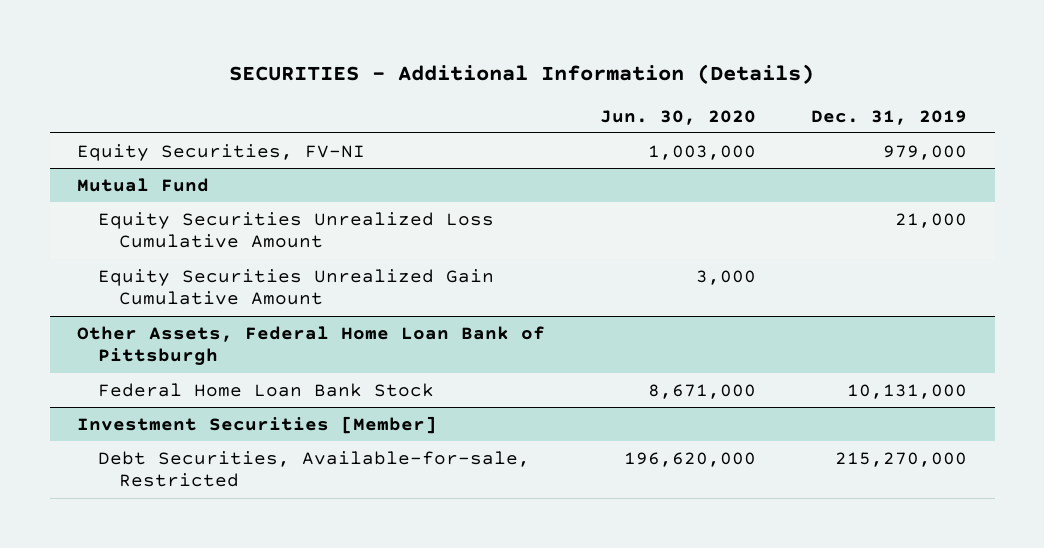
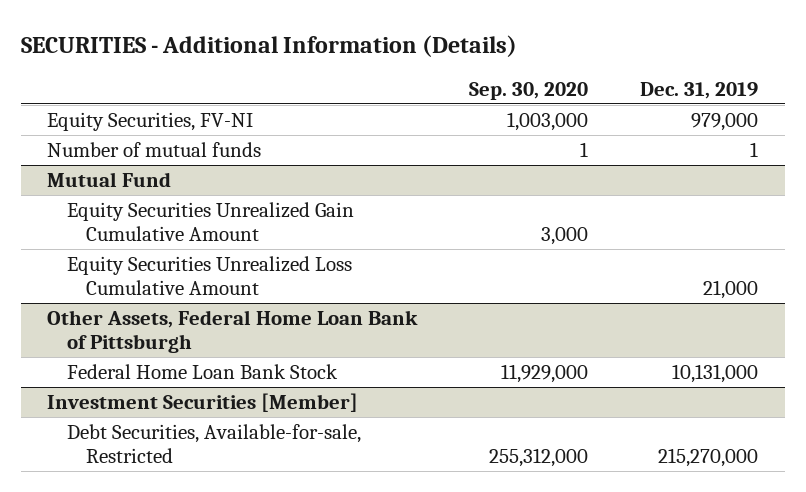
[600,109,757,125] Jun. 30, 2020 -> none
none -> [469,81,589,100] Sep. 30, 2020
none -> [47,142,262,158] Number of mutual funds
[98,211,495,249] Equity Securities Unrealized Loss Cumulative Amount -> [66,256,352,296] Equity Securities Unrealized Loss Cumulative Amount

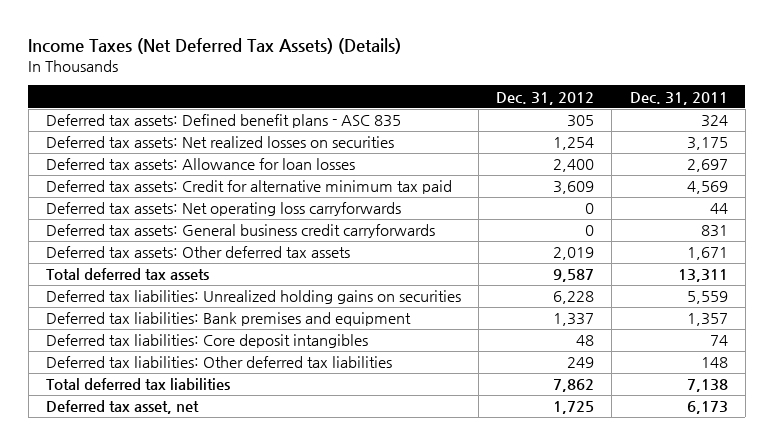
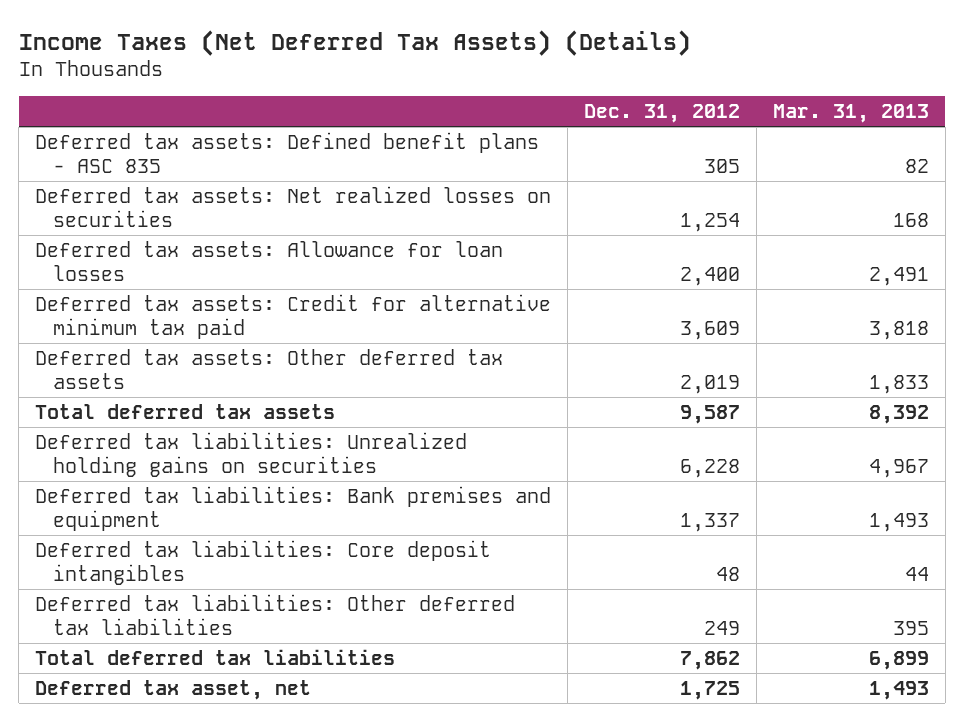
[629,91,728,105] Dec. 31, 2011 -> none
none -> [772,104,929,124] Mar. 31, 2013
[45,202,401,217] Deferred tax assets: Net operating loss carryforwards -> none
[45,224,435,239] Deferred tax assets: General business credit carryforwards -> none

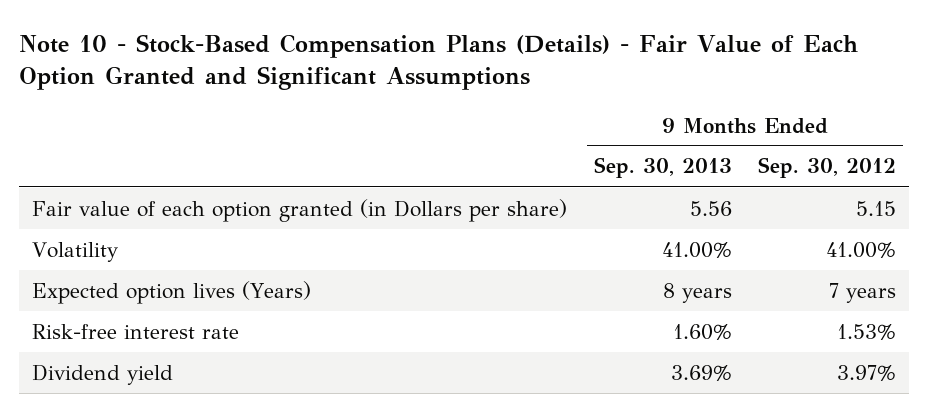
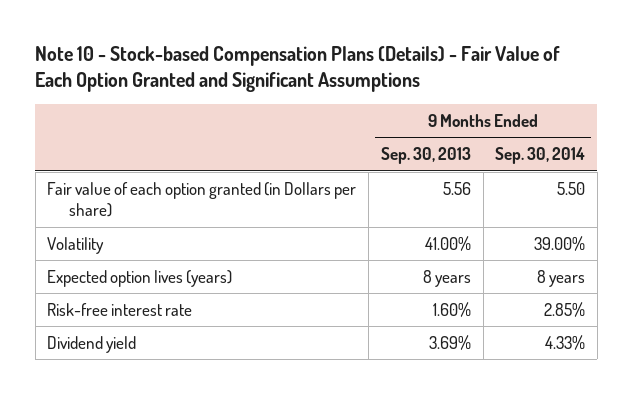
[18,33,858,91] Note 10 - Stock-Based Compensation Plans (Details) - Fair Value of Each Option Granted and Significant Assumptions -> [35,46,561,93] Note 10 - Stock-based Compensation Plans (Details) - Fair Value of Each Option Granted and Significant Assumptions
[758,157,897,179] Sep. 30, 2012 -> none
none -> [495,147,586,165] Sep. 30, 2014
[32,280,312,304] Expected option lives (Years) -> [47,269,233,287] Expected option lives (years)

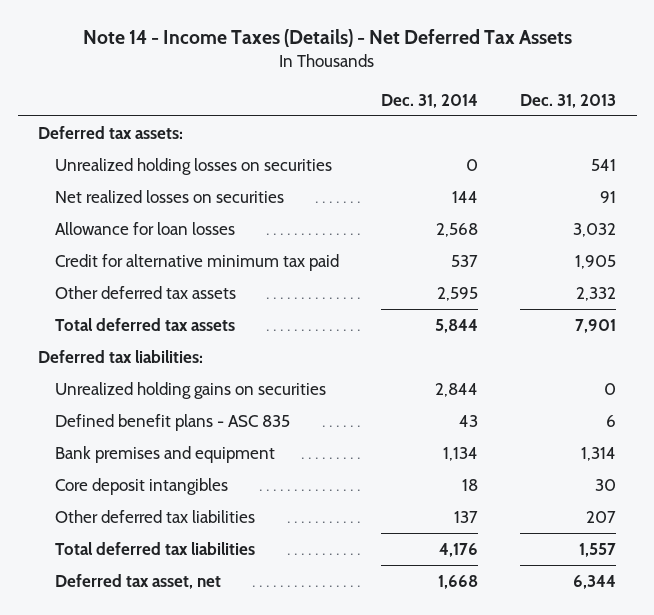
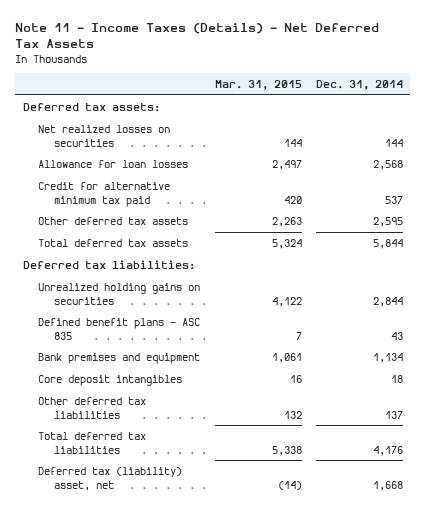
[83,29,573,48] Note 14 - Income Taxes (Details) - Net Deferred Tax Assets -> [15,22,380,49] Note 11 - Income Taxes (Details) - Net Deferred Tax Assets
[519,93,616,108] Dec. 31, 2013 -> none
none -> [214,80,302,91] Mar. 31, 2015
[55,157,333,175] Unrealized holding losses on securities -> none
[55,573,222,589] Deferred tax asset, net -> [38,466,183,491] Deferred tax (liability) asset, net

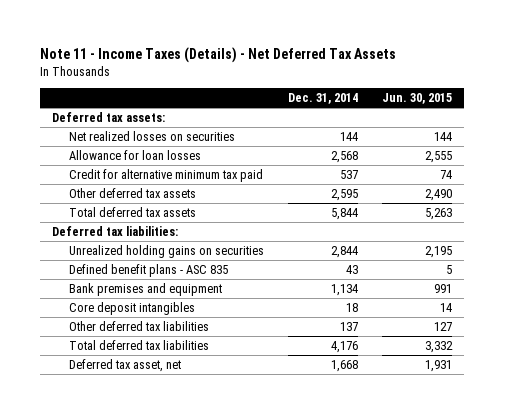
[214,80,302,91] Mar. 31, 2015 -> none
none -> [382,93,453,105] Jun. 30, 2015
[38,466,183,491] Deferred tax (liability) asset, net -> [69,358,182,372] Deferred tax asset, net

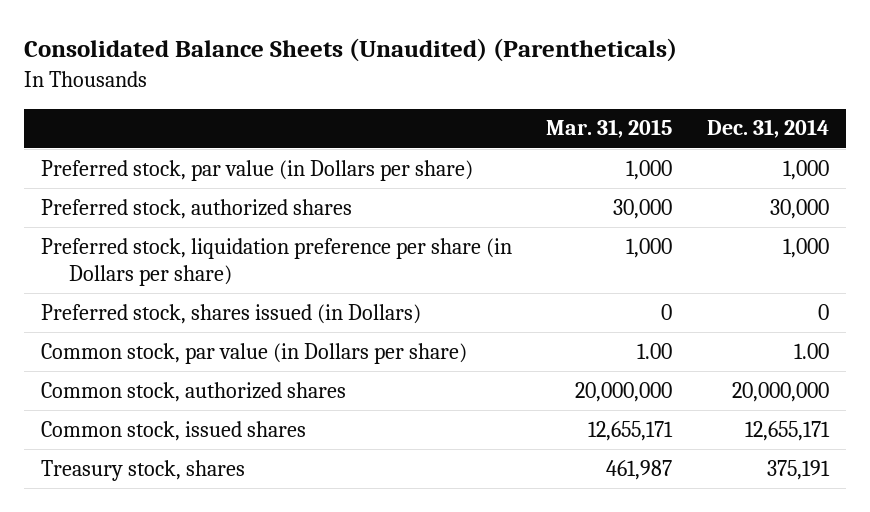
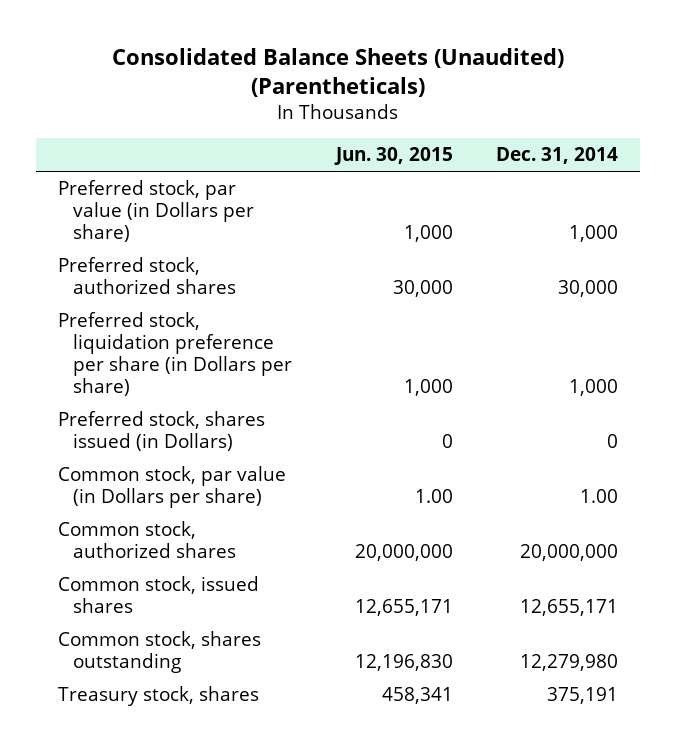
[546,119,673,139] Mar. 31, 2015 -> none
none -> [333,147,453,166] Jun. 30, 2015
none -> [57,631,261,674] Common stock, shares outstanding

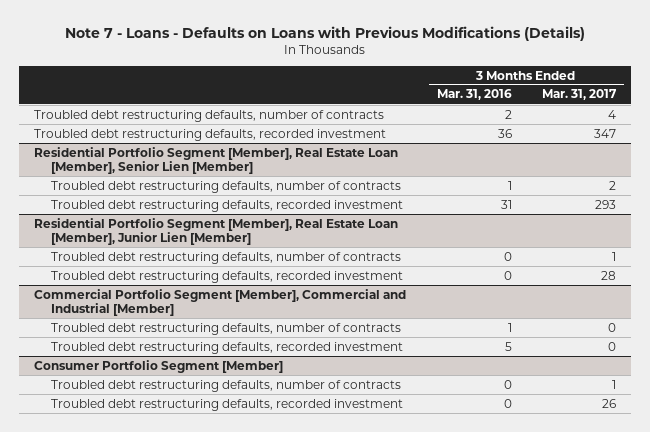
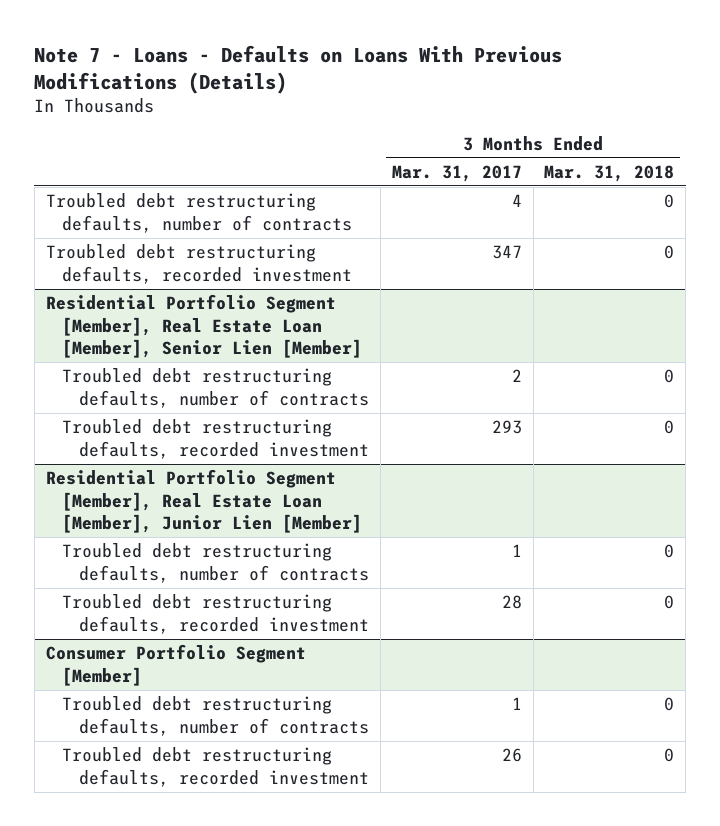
[65,25,586,41] Note 7 - Loans - Defaults on Loans with Previous Modifications (Details) -> [34,44,563,94] Note 7 - Loans - Defaults on Loans With Previous Modifications (Details)
[436,89,512,101] Mar. 31, 2016 -> none
none -> [544,164,675,182] Mar. 31, 2018
[34,288,407,316] Commercial Portfolio Segment [Member], Commercial and Industrial [Member] -> none
[50,322,401,335] Troubled debt restructuring defaults, number of contracts -> none
[50,341,403,354] Troubled debt restructuring defaults, recorded investment -> none

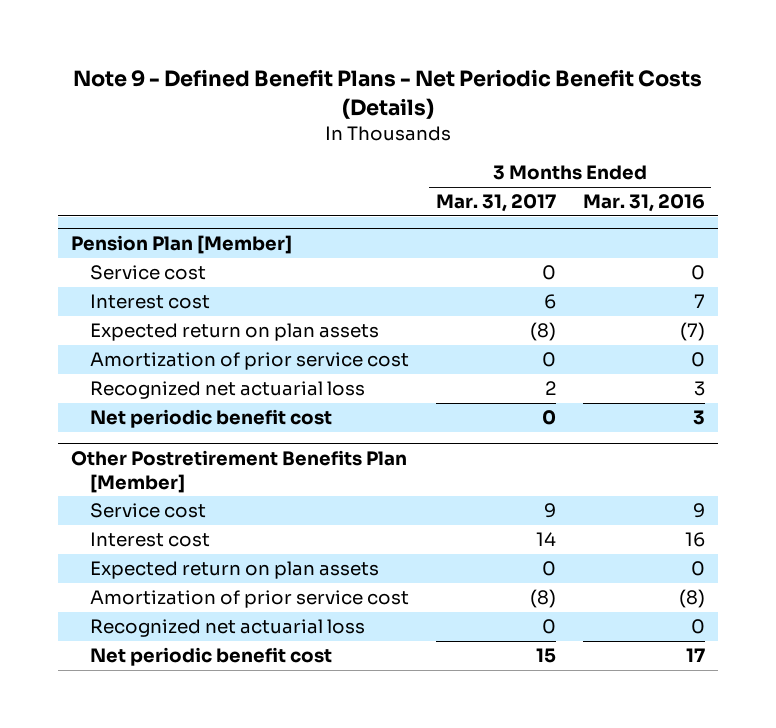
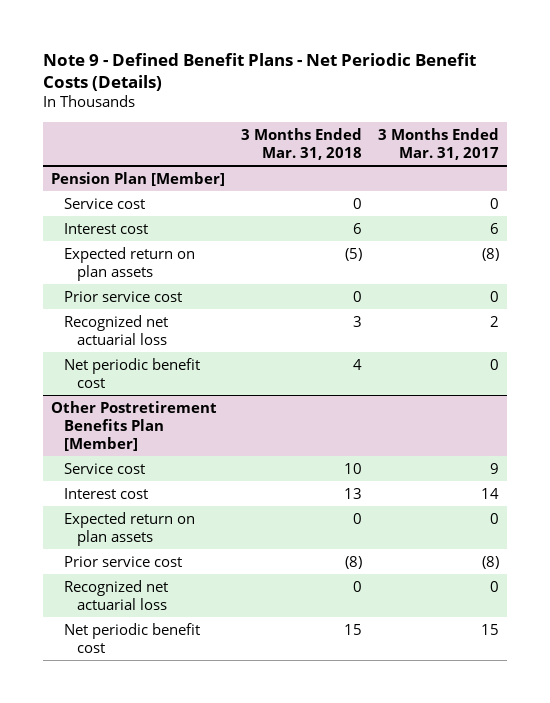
[582,194,705,213] Mar. 31, 2016 -> none
none -> [240,127,362,160] 3 Months Ended Mar. 31, 2018
[90,352,410,371] Amortization of prior service cost -> [63,290,182,302] Prior service cost
[90,590,410,609] Amortization of prior service cost -> [63,555,182,567] Prior service cost

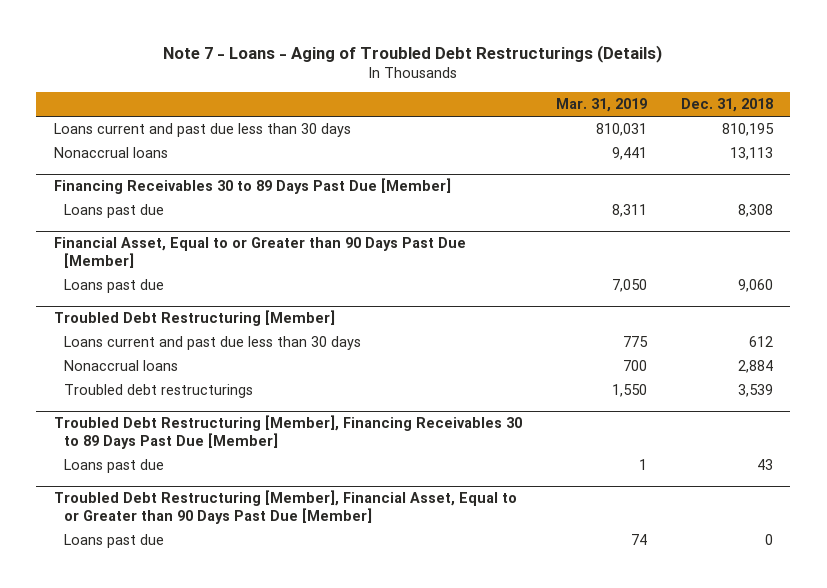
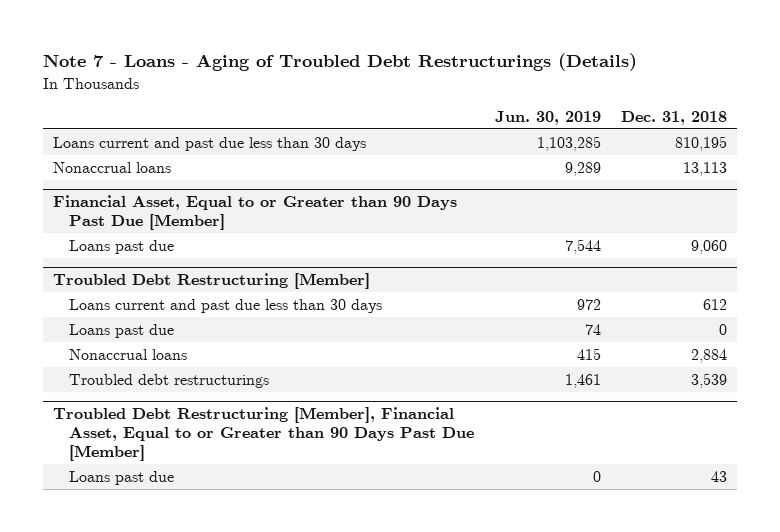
[555,98,647,113] Mar. 31, 2019 -> none
none -> [494,110,601,125] Jun. 30, 2019
[53,178,451,195] Financing Receivables 30 to 89 Days Past Due [Member] -> none
[64,204,165,219] Loans past due -> none
none -> [69,323,175,338] Loans past due
[53,415,522,450] Troubled Debt Restructuring [Member], Financing Receivables 30 to 89 Days Past Due [Member] -> none
[64,459,165,474] Loans past due -> none
[765,534,774,546] 0 -> [710,470,727,482] 43

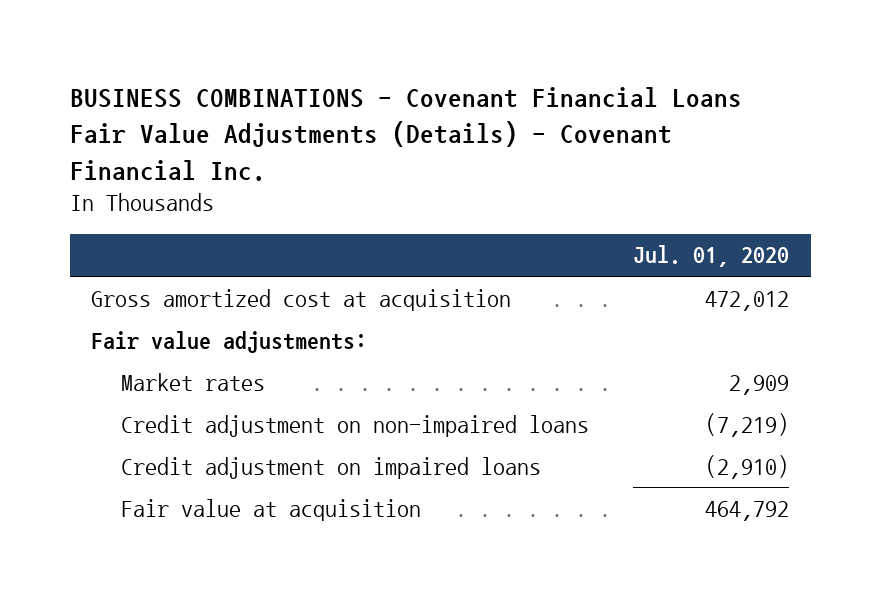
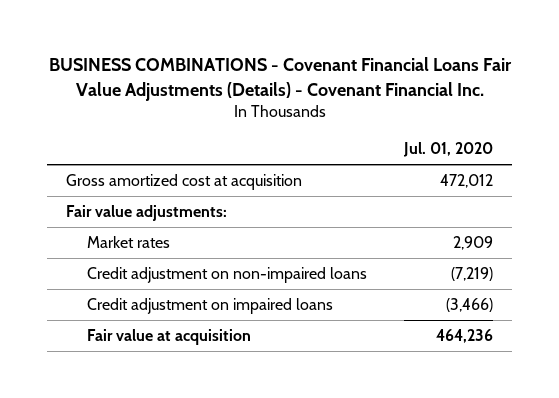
[705,454,790,479] (2,910) -> [446,298,494,313] (3,466)
[705,500,790,521] 464,792 -> [436,329,494,344] 464,236

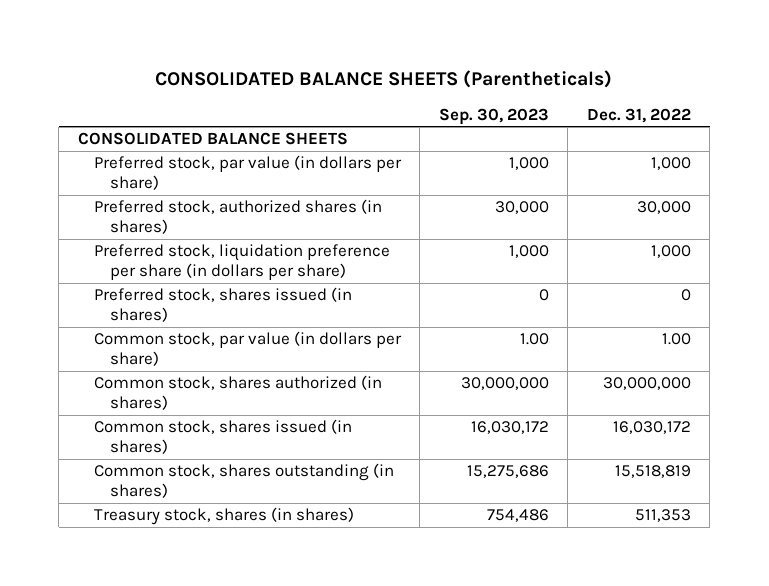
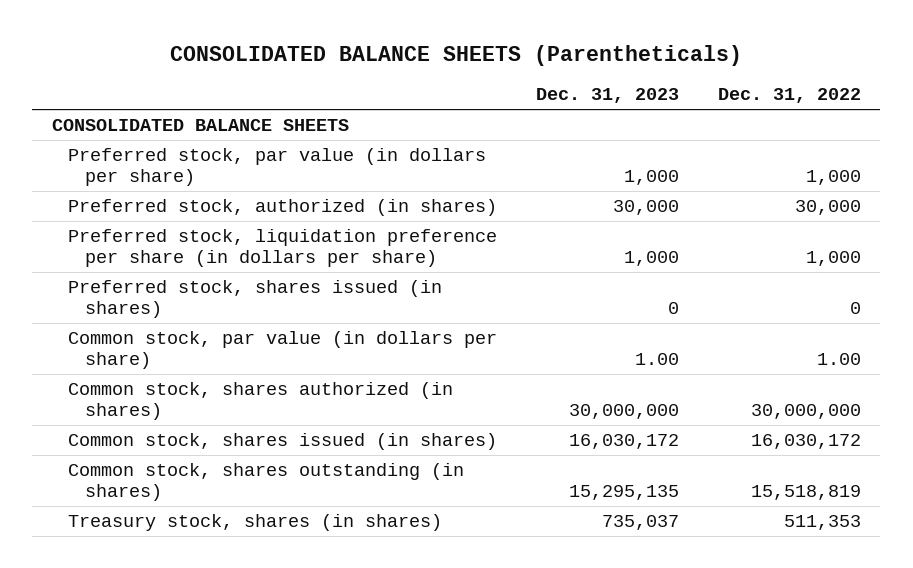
[438,107,549,125] Sep. 30, 2023 -> none
none -> [536,88,680,104] Dec. 31, 2023
[93,199,382,235] Preferred stock, authorized shares (in shares) -> [68,198,498,216] Preferred stock, authorized (in shares)

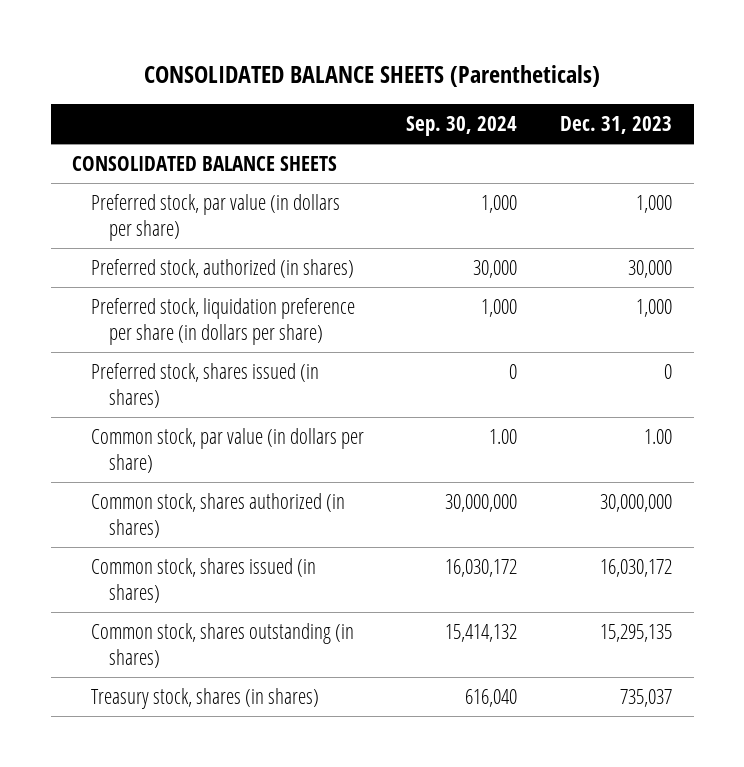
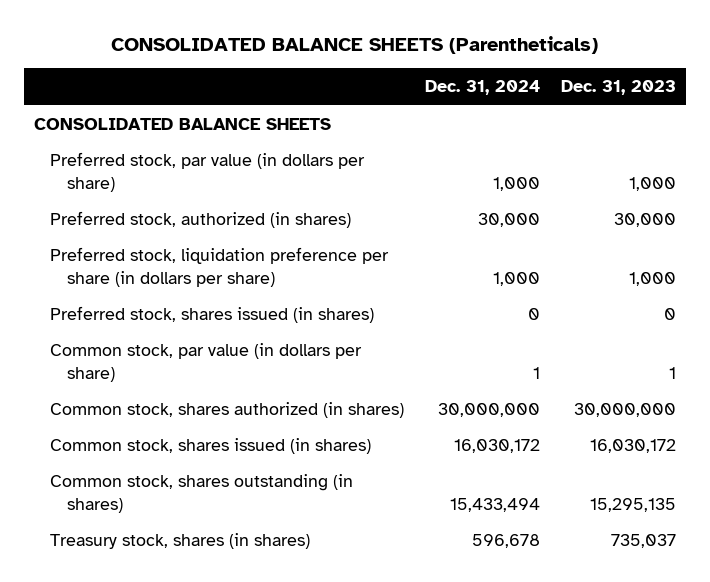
[406,116,518,137] Sep. 30, 2024 -> none
none -> [425,80,541,96] Dec. 31, 2024
[644,428,673,444] 1.00 -> [668,366,676,379] 1

